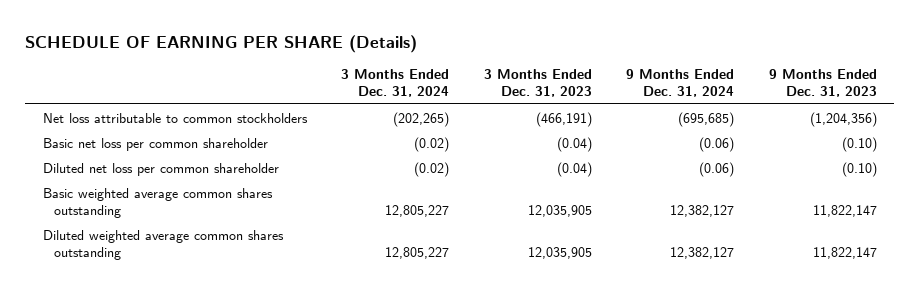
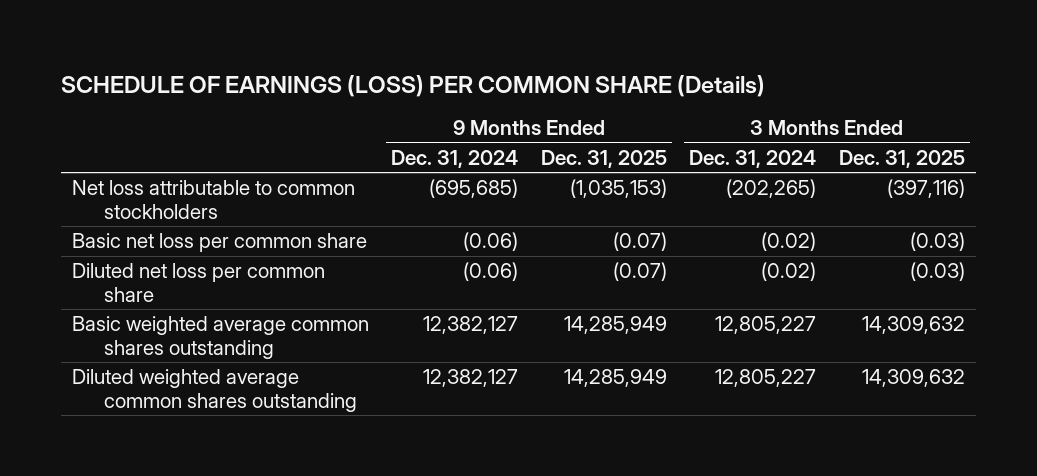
[25,34,418,53] SCHEDULE OF EARNING PER SHARE (Details) -> [60,74,765,97] SCHEDULE OF EARNINGS (LOSS) PER COMMON SHARE (Details)
[483,69,592,98] 3 Months Ended Dec. 31, 2023 -> none
[768,69,877,98] 9 Months Ended Dec. 31, 2023 -> none
none -> [540,149,667,168] Dec. 31, 2025
none -> [838,149,965,168] Dec. 31, 2025
[42,137,268,151] Basic net loss per common shareholder -> [72,233,368,253] Basic net loss per common share
[42,162,279,176] Diluted net loss per common shareholder -> [72,263,326,302] Diluted net loss per common share

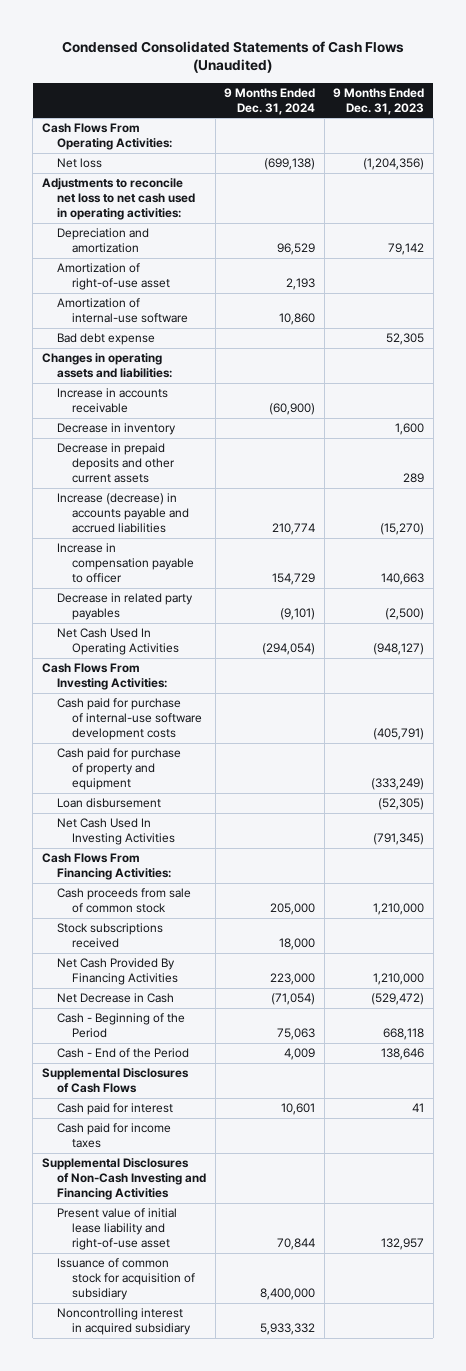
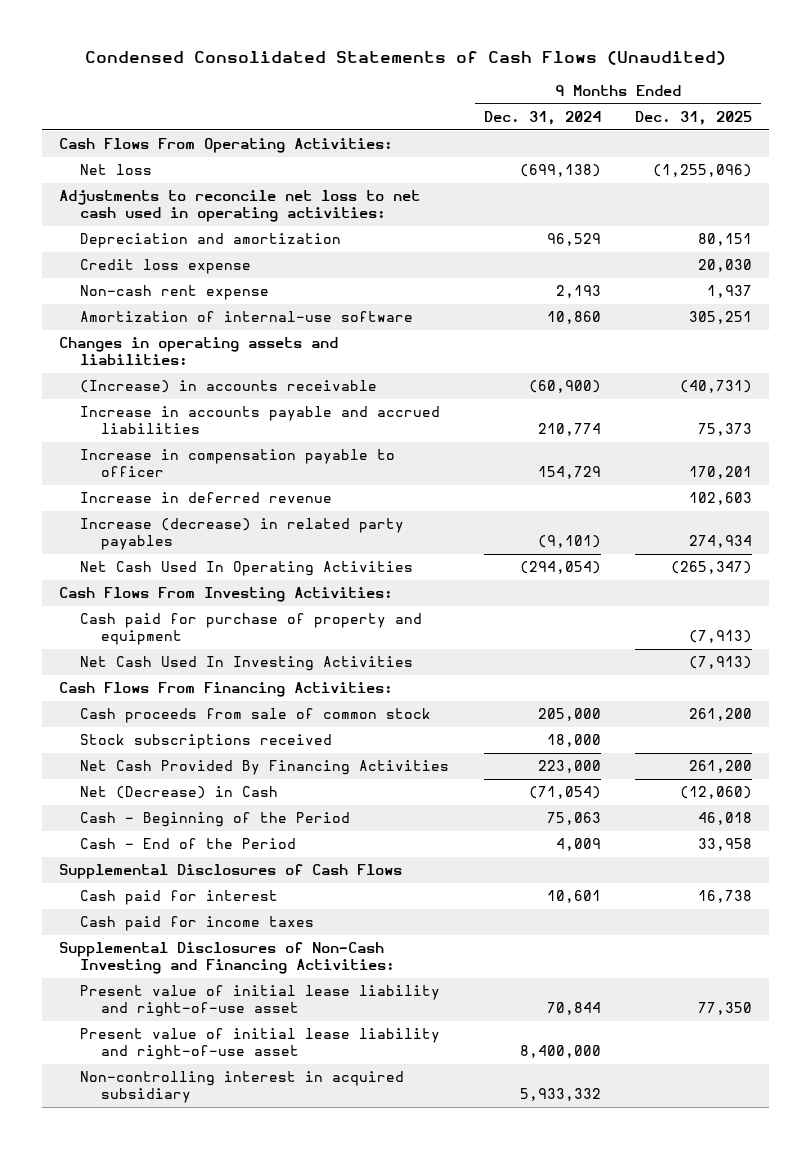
[333,87,425,115] 9 Months Ended Dec. 31, 2023 -> none
none -> [635,111,753,126] Dec. 31, 2025
none -> [80,259,252,275] Credit loss expense
[57,263,170,291] Amortization of right-of-use asset -> [80,285,270,301] Non-cash rent expense
[57,333,156,346] Bad debt expense -> none
[57,423,177,436] Decrease in inventory -> none
[57,443,175,484] Decrease in prepaid deposits and other current assets -> none
[57,388,169,414] Increase in accounts receivable -> [80,380,378,394] (Increase) in accounts receivable
[57,493,189,534] Increase (decrease) in accounts payable and accrued liabilities -> [80,406,441,435] Increase in accounts payable and accrued liabilities
none -> [80,492,333,504] Increase in deferred revenue
[57,593,194,621] Decrease in related party payables -> [80,518,405,551] Increase (decrease) in related party payables
[57,698,202,741] Cash paid for purchase of internal-use software development costs -> none
[57,798,162,809] Loan disbursement -> none
[57,993,175,1004] Net Decrease in Cash -> [80,786,279,800] Net (Decrease) in Cash
[42,1158,207,1201] Supplemental Disclosures of Non-Cash Investing and Financing Activities -> [59,942,396,975] Supplemental Disclosures of Non-Cash Investing and Financing Activities:
[57,1258,195,1301] Issuance of common stock for acquisition of subsidiary -> none
none -> [80,1028,441,1061] Present value of initial lease liability and right-of-use asset
[57,1308,191,1336] Noncontrolling interest in acquired subsidiary -> [80,1071,405,1104] Non-controlling interest in acquired subsidiary

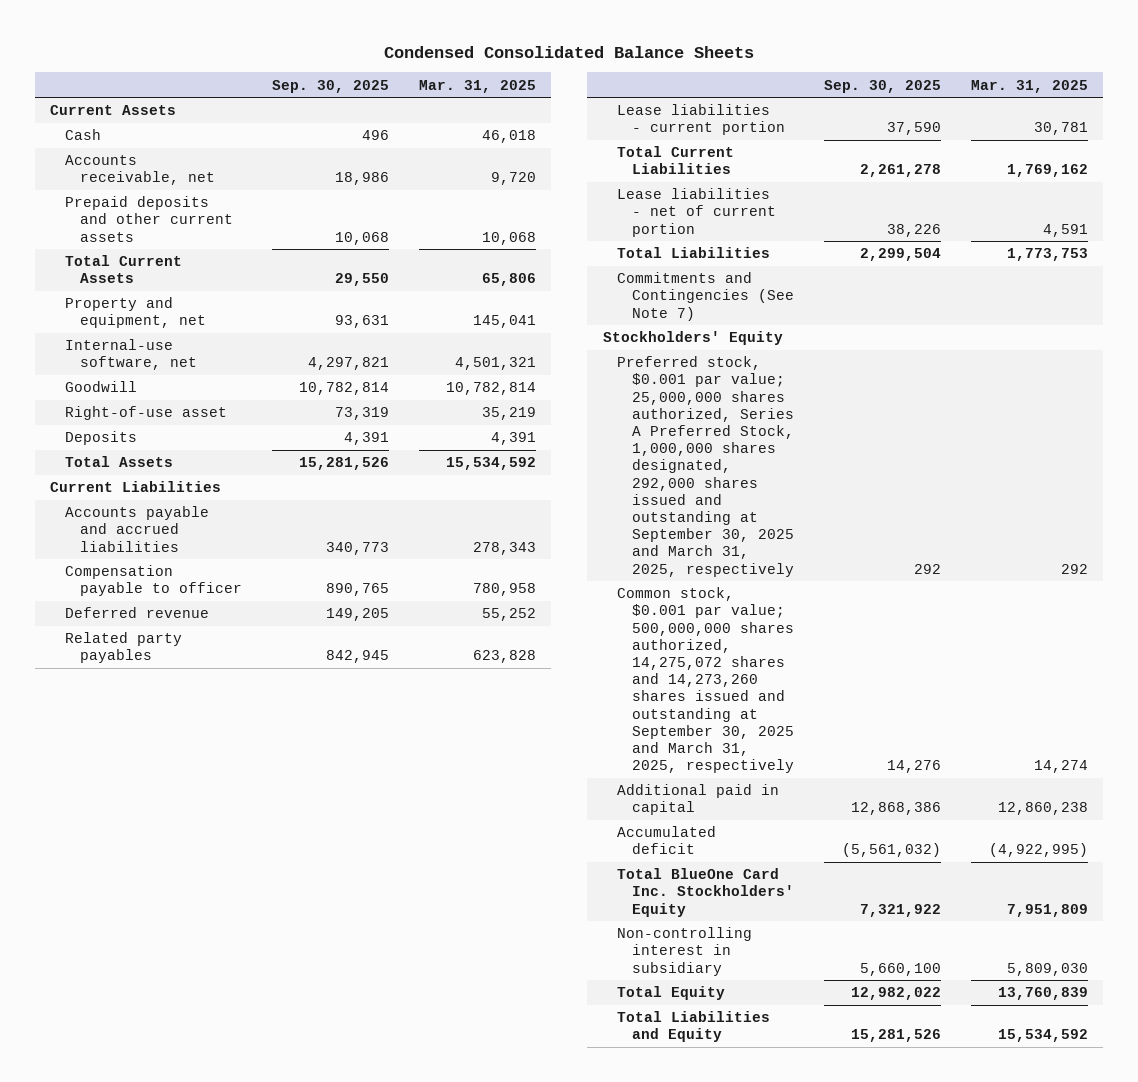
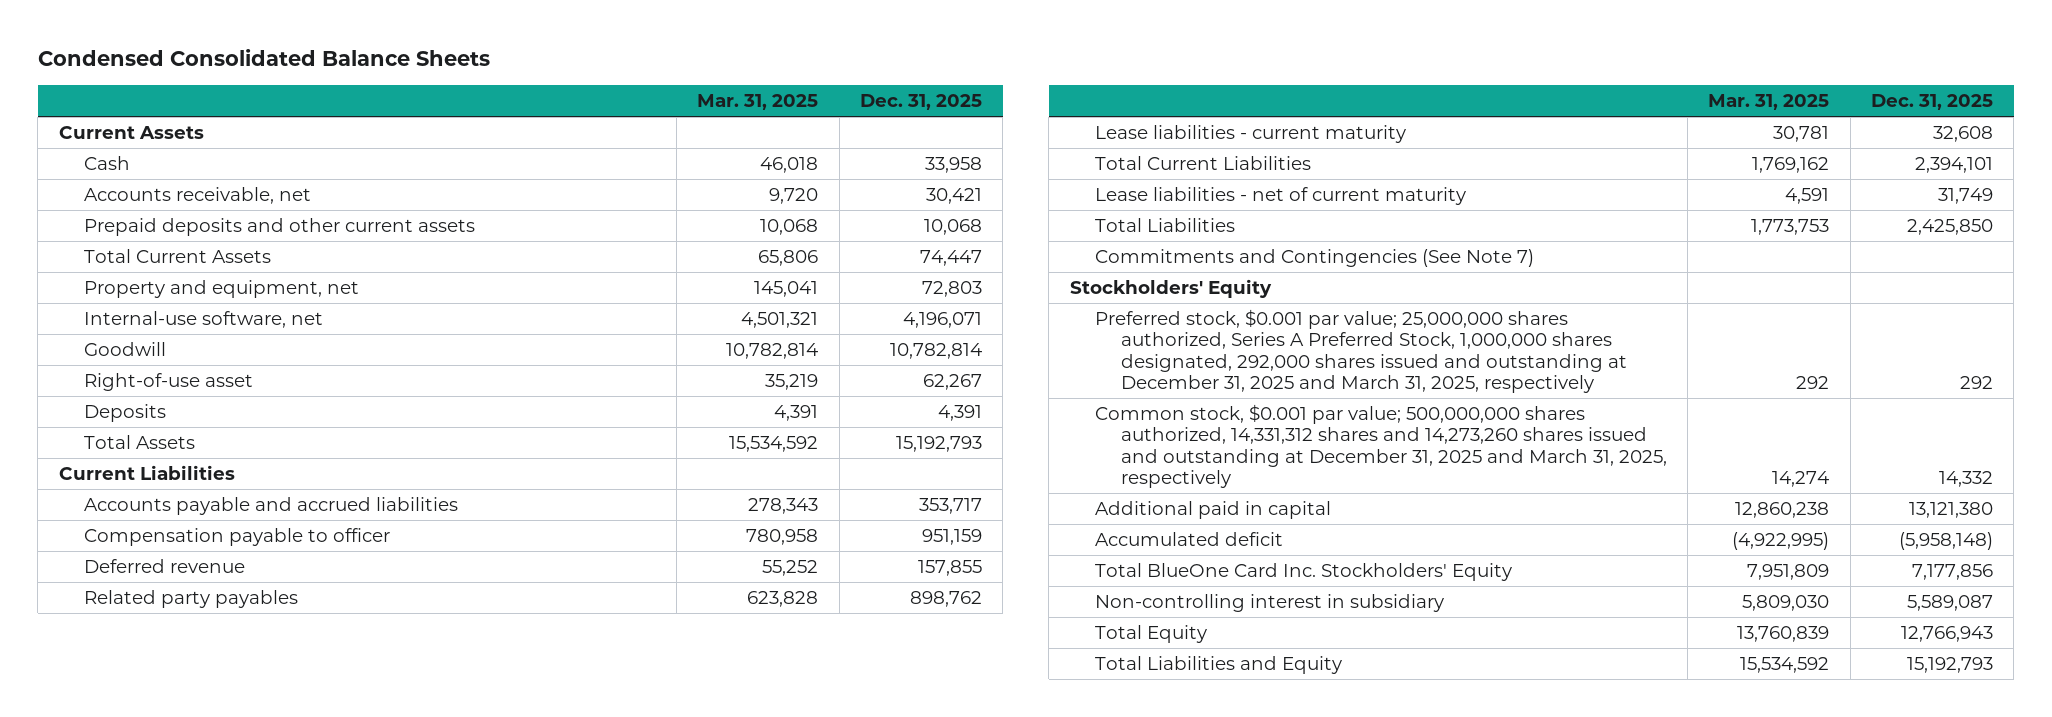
[271,79,389,93] Sep. 30, 2025 -> none
none -> [859,93,982,110] Dec. 31, 2025
[617,104,785,136] Lease liabilities - current portion -> [1095,124,1407,143] Lease liabilities - current maturity
[617,188,776,237] Lease liabilities - net of current portion -> [1095,186,1467,205] Lease liabilities - net of current maturity
[617,356,794,577] Preferred stock, $0.001 par value; 25,000,000 shares authorized, Series A Preferred Stock, 1,000,000 shares designated, 292,000 shares issued and outstanding at September 30, 2025 and March 31, 2025, respectively -> [1095,308,1627,394] Preferred stock, $0.001 par value; 25,000,000 shares authorized, Series A Preferred Stock, 1,000,000 shares designated, 292,000 shares issued and outstanding at December 31, 2025 and March 31, 2025, respectively
[617,587,794,774] Common stock, $0.001 par value; 500,000,000 shares authorized, 14,275,072 shares and 14,273,260 shares issued and outstanding at September 30, 2025 and March 31, 2025, respectively -> [1095,403,1667,489] Common stock, $0.001 par value; 500,000,000 shares authorized, 14,331,312 shares and 14,273,260 shares issued and outstanding at December 31, 2025 and March 31, 2025, respectively

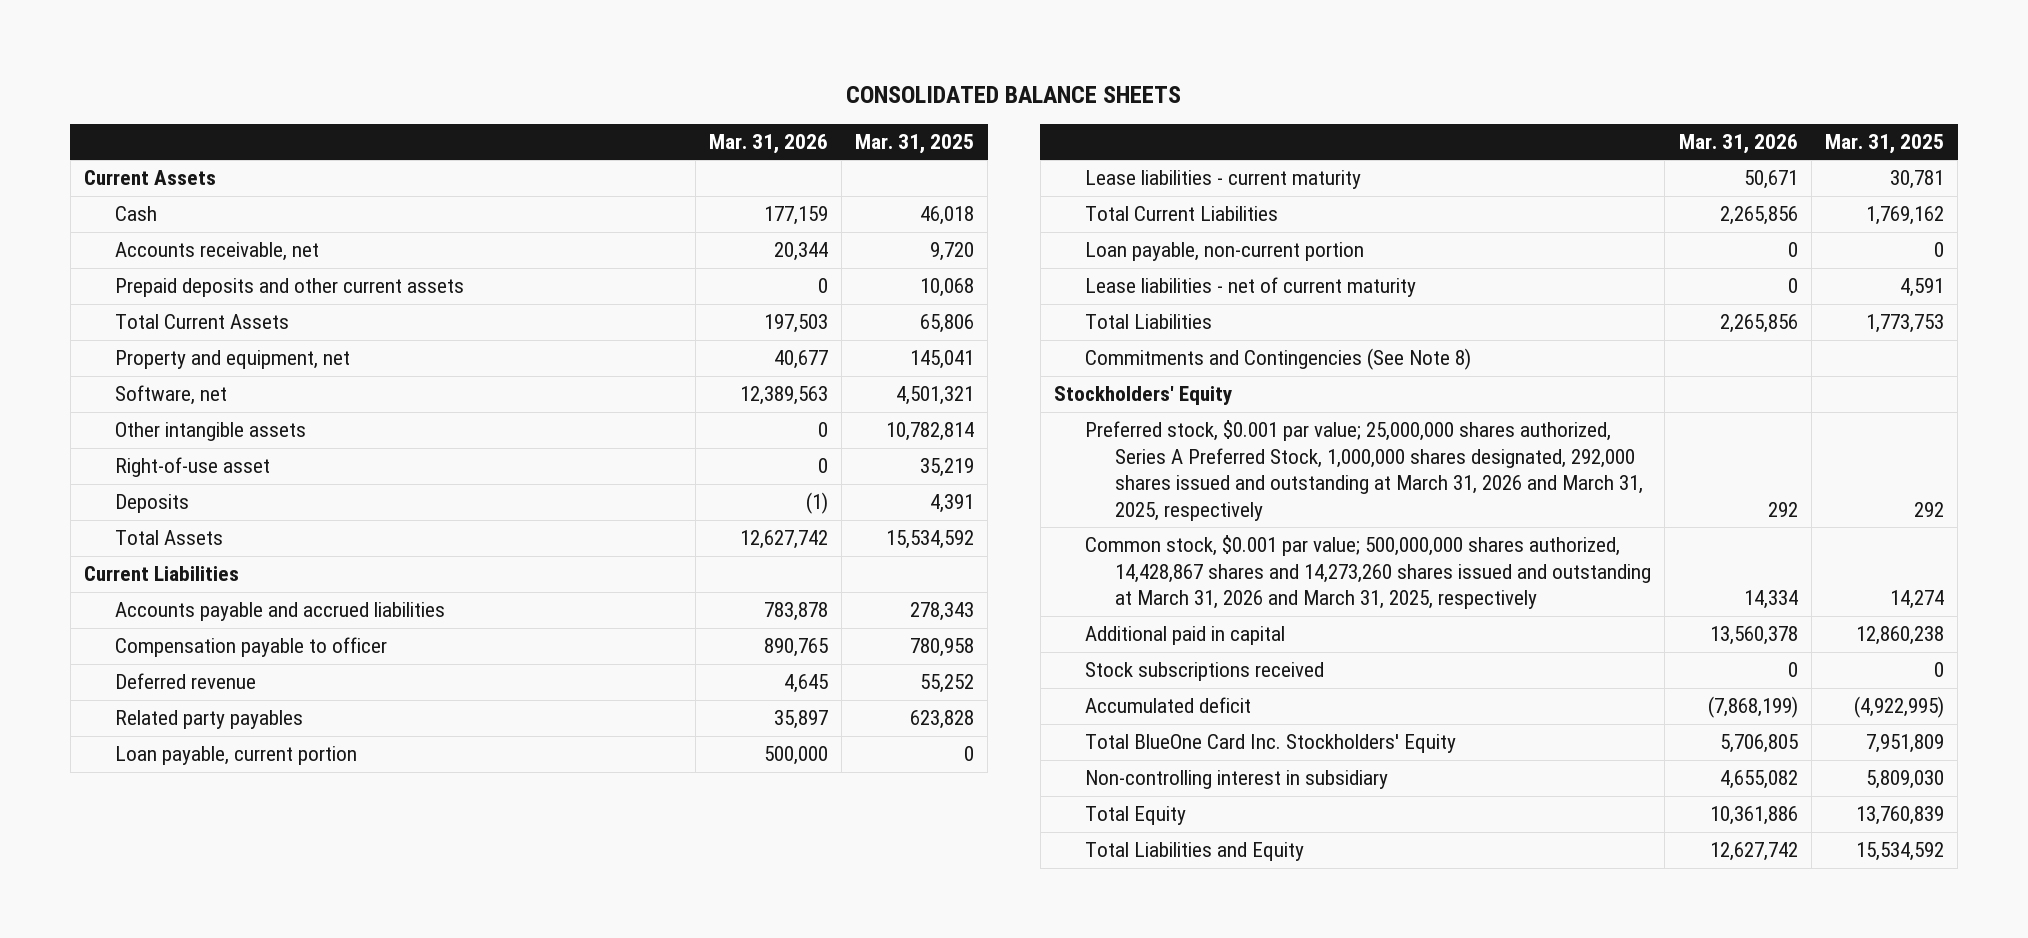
[37,49,490,67] Condensed Consolidated Balance Sheets -> [845,85,1181,103] CONSOLIDATED BALANCE SHEETS
[859,93,982,110] Dec. 31, 2025 -> none
none -> [708,133,828,154] Mar. 31, 2026
[84,310,324,328] Internal-use software, net -> [114,385,227,406] Software, net
[84,341,167,356] Goodwill -> [114,422,306,442] Other intangible assets
none -> [114,746,357,766] Loan payable, current portion
none -> [1084,242,1364,262] Loan payable, non-current portion
[1095,248,1535,267] Commitments and Contingencies (See Note 7) -> [1084,348,1471,371] Commitments and Contingencies (See Note 8)
[1095,308,1627,394] Preferred stock, $0.001 par value; 25,000,000 shares authorized, Series A Preferred Stock, 1,000,000 shares designated, 292,000 shares issued and outstanding at December 31, 2025 and March 31, 2025, respectively -> [1084,420,1644,521] Preferred stock, $0.001 par value; 25,000,000 shares authorized, Series A Preferred Stock, 1,000,000 shares designated, 292,000 shares issued and outstanding at March 31, 2026 and March 31, 2025, respectively
[1095,403,1667,489] Common stock, $0.001 par value; 500,000,000 shares authorized, 14,331,312 shares and 14,273,260 shares issued and outstanding at December 31, 2025 and March 31, 2025, respectively -> [1084,535,1652,610] Common stock, $0.001 par value; 500,000,000 shares authorized, 14,428,867 shares and 14,273,260 shares issued and outstanding at March 31, 2026 and March 31, 2025, respectively
none -> [1084,662,1324,682] Stock subscriptions received

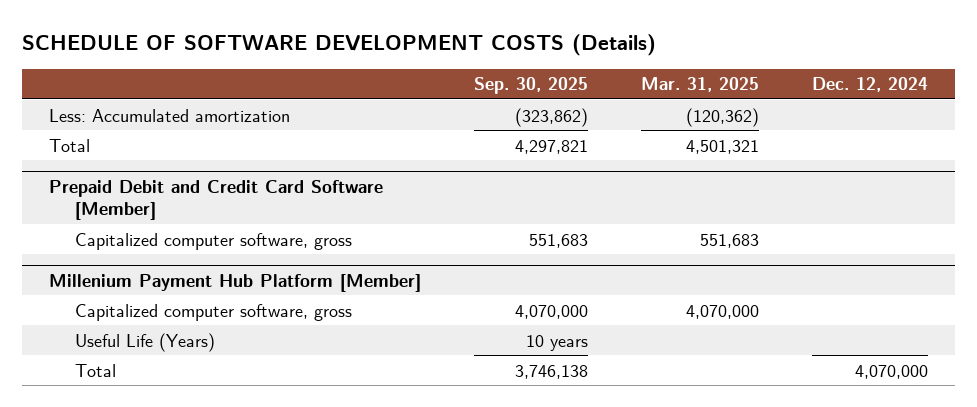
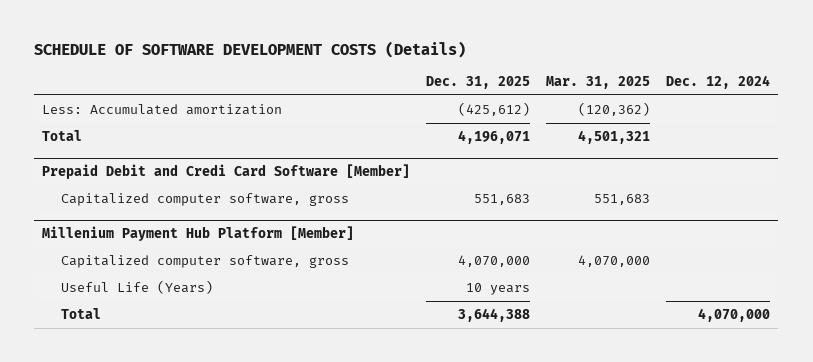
[473,77,588,95] Sep. 30, 2025 -> none
none -> [426,75,531,89] Dec. 31, 2025
[48,179,383,220] Prepaid Debit and Credit Card Software [Member] -> [42,164,411,180] Prepaid Debit and Credi Card Software [Member]

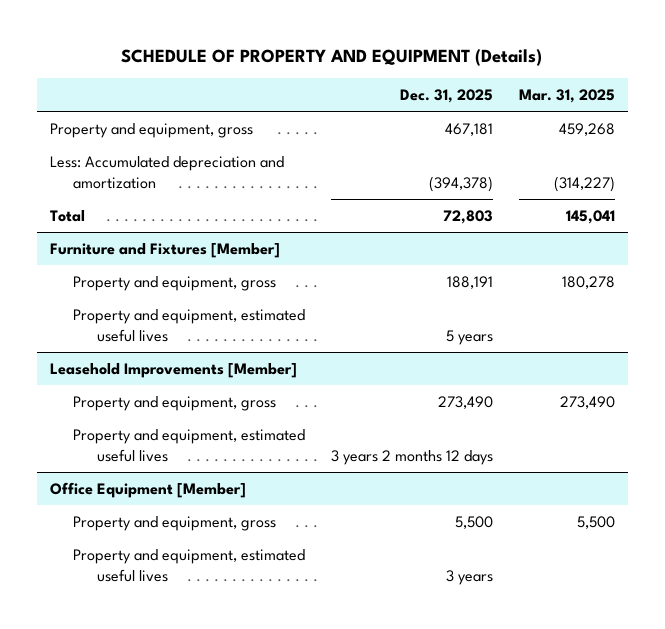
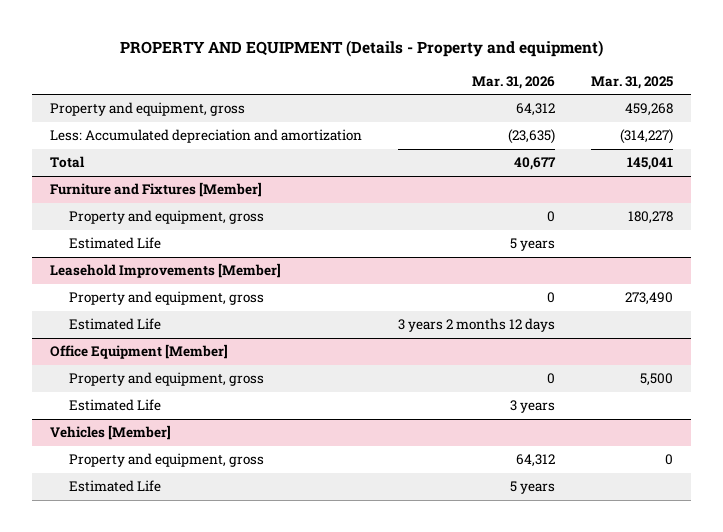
[121,48,543,66] SCHEDULE OF PROPERTY AND EQUIPMENT (Details) -> [119,40,603,58] PROPERTY AND EQUIPMENT (Details - Property and equipment)
[400,88,494,103] Dec. 31, 2025 -> none
none -> [472,75,556,89] Mar. 31, 2026
[73,308,306,342] Property and equipment, estimated useful lives -> [69,237,162,250] Estimated Life
[73,428,306,462] Property and equipment, estimated useful lives -> [69,318,162,331] Estimated Life
[73,548,306,582] Property and equipment, estimated useful lives -> [69,399,162,412] Estimated Life
none -> [50,425,172,441] Vehicles [Member]
none -> [69,453,265,468] Property and equipment, gross
none -> [69,480,162,493] Estimated Life

